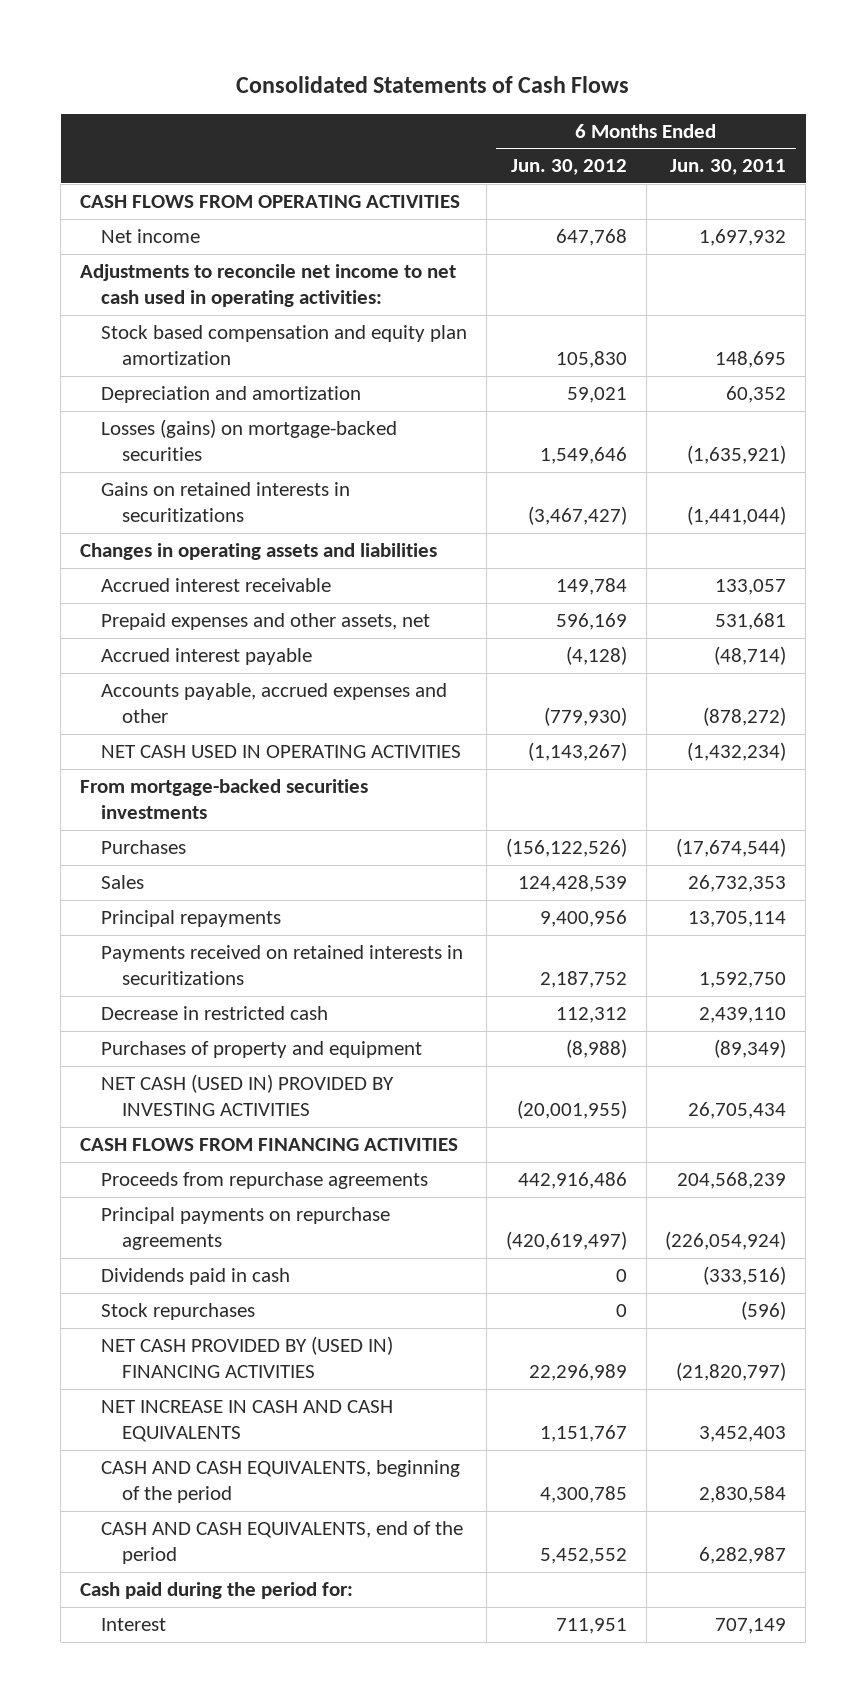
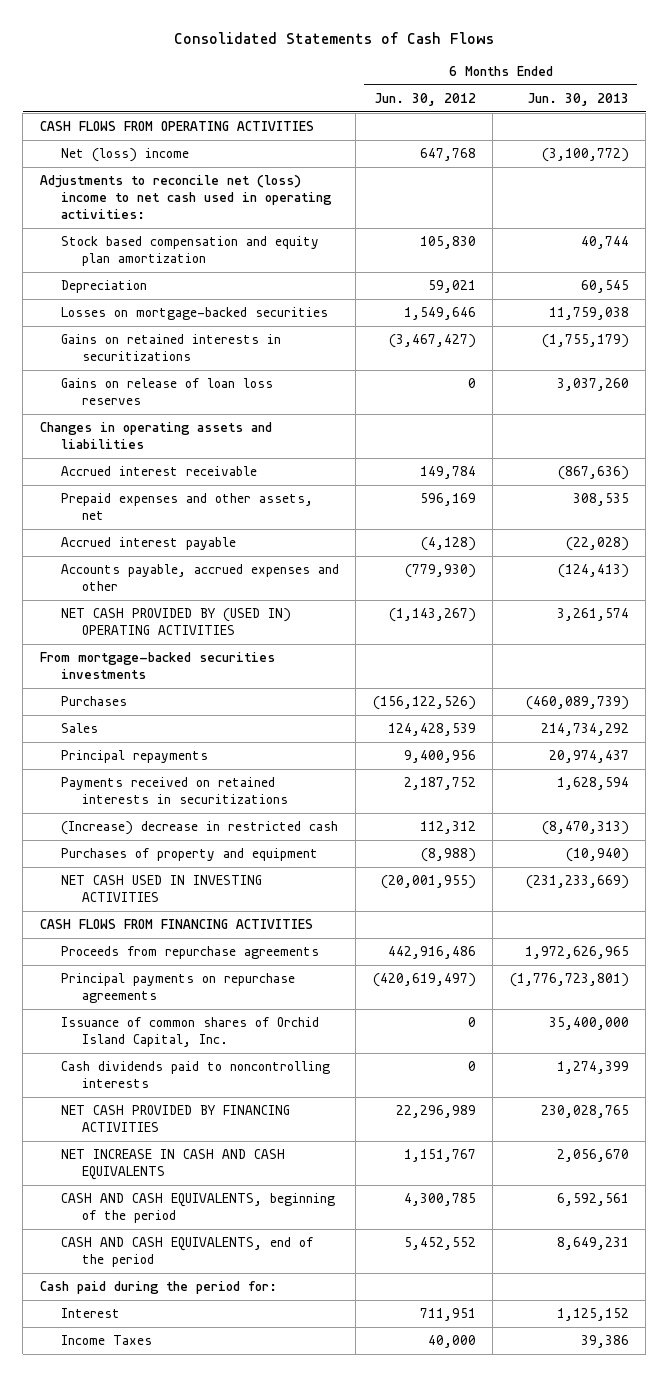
[670,159,787,176] Jun. 30, 2011 -> none
none -> [527,92,629,106] Jun. 30, 2013
[101,229,201,244] Net income -> [61,148,190,163] Net (loss) income
[80,264,457,308] Adjustments to reconcile net income to net cash used in operating activities: -> [39,175,333,220] Adjustments to reconcile net (loss) income to net cash used in operating activities:
[101,386,362,404] Depreciation and amortization -> [61,280,148,294] Depreciation
[101,419,398,462] Losses (gains) on mortgage-backed securities -> [61,307,329,321] Losses on mortgage-backed securities
none -> [61,378,274,406] Gains on release of loan loss reserves
[101,745,462,759] NET CASH USED IN OPERATING ACTIVITIES -> [61,608,292,636] NET CASH PROVIDED BY (USED IN) OPERATING ACTIVITIES
[101,1006,329,1021] Decrease in restricted cash -> [61,821,339,836] (Increase) decrease in restricted cash
[101,1074,395,1117] NET CASH (USED IN) PROVIDED BY INVESTING ACTIVITIES -> [61,875,263,903] NET CASH USED IN INVESTING ACTIVITIES
[101,1268,291,1286] Dividends paid in cash -> none
[101,1303,256,1321] Stock repurchases -> none
none -> [61,1017,320,1048] Issuance of common shares of Orchid Island Capital, Inc.
none -> [61,1061,331,1089] Cash dividends paid to noncontrolling interests
[101,1336,394,1379] NET CASH PROVIDED BY (USED IN) FINANCING ACTIVITIES -> [61,1105,291,1133] NET CASH PROVIDED BY FINANCING ACTIVITIES
none -> [61,1335,153,1346] Income Taxes

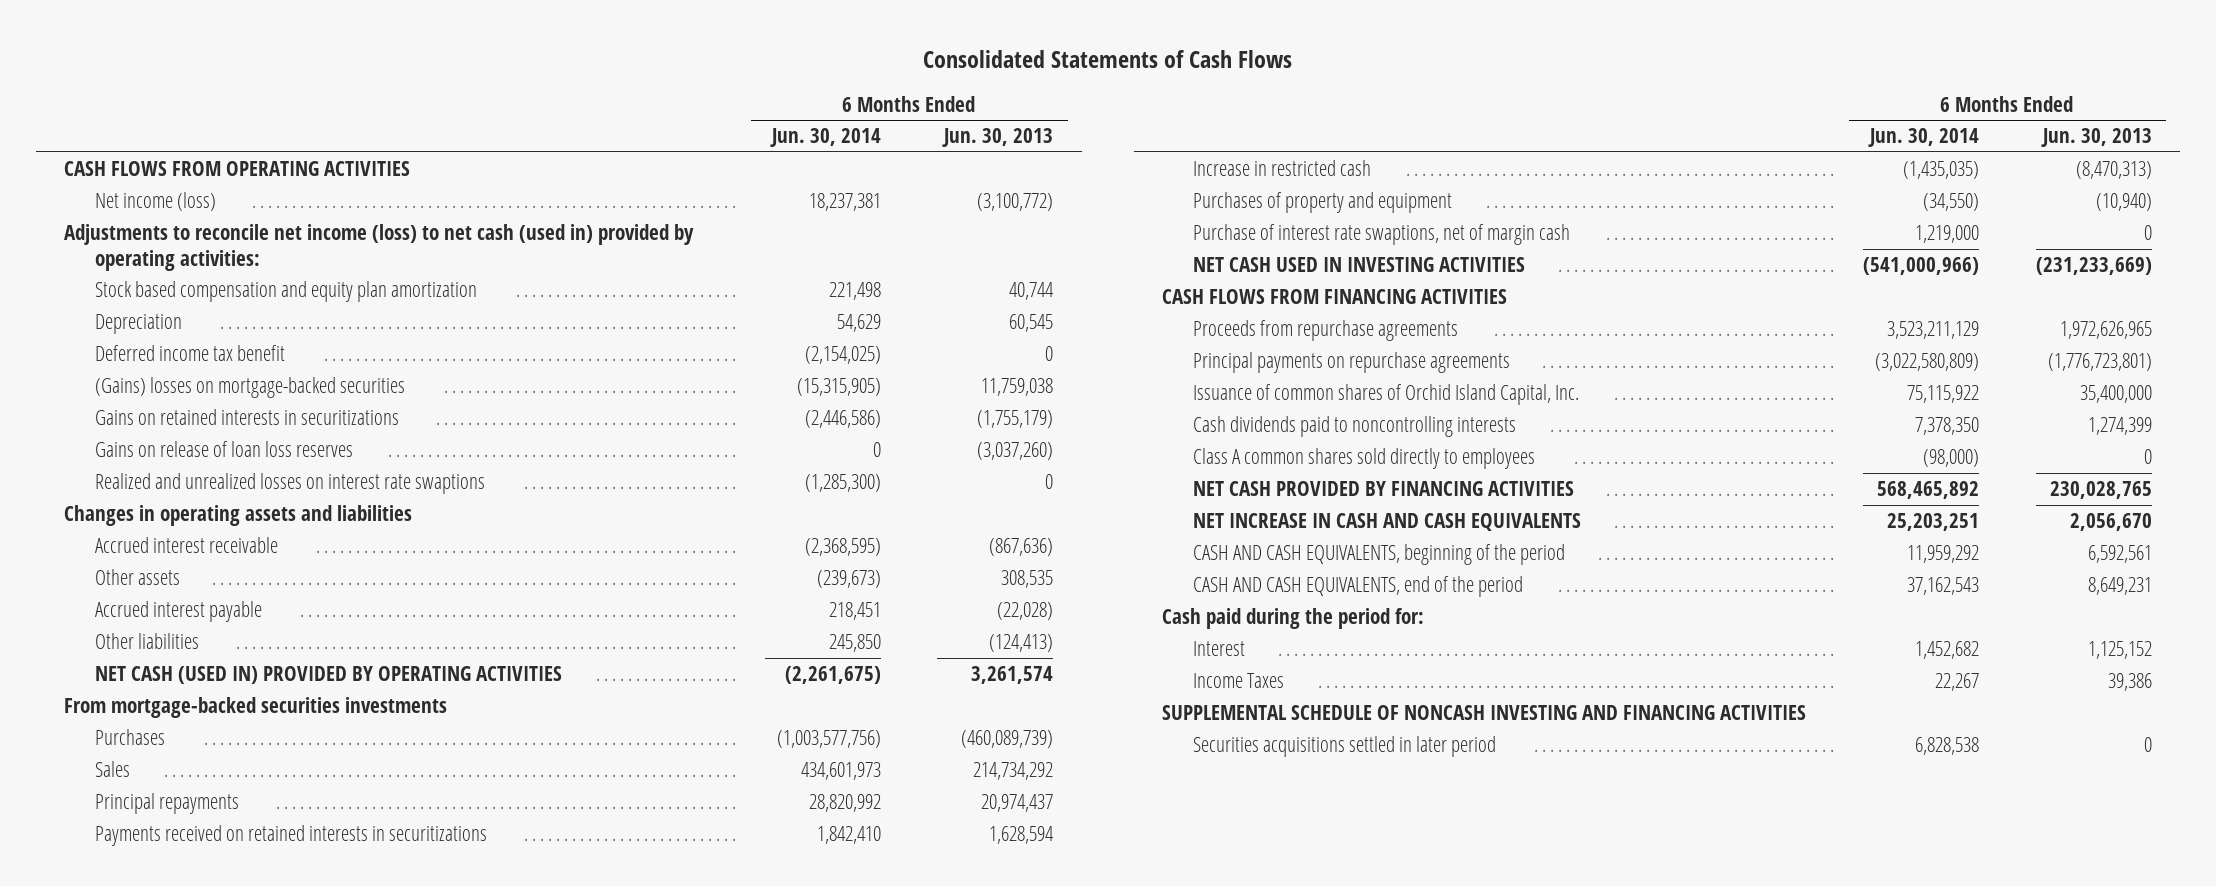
[374,92,476,106] Jun. 30, 2012 -> none
none -> [769,128,881,148] Jun. 30, 2014
[61,148,190,163] Net (loss) income -> [94,192,216,212] Net income (loss)
[39,175,333,220] Adjustments to reconcile net (loss) income to net cash used in operating activities: -> [64,224,695,272] Adjustments to reconcile net income (loss) to net cash (used in) provided by operating activities:
none -> [94,345,285,362] Deferred income tax benefit
[61,307,329,321] Losses on mortgage-backed securities -> [94,377,405,399] (Gains) losses on mortgage-backed securities
[556,378,629,392] 3,037,260 -> [977,442,1054,461] (3,037,260)
none -> [94,473,485,495] Realized and unrealized losses on interest rate swaptions
[61,493,314,521] Prepaid expenses and other assets, net -> [94,569,180,586] Other assets
[61,564,340,592] Accounts payable, accrued expenses and other -> [94,633,199,650] Other liabilities
[61,608,292,636] NET CASH PROVIDED BY (USED IN) OPERATING ACTIVITIES -> [94,666,562,685] NET CASH (USED IN) PROVIDED BY OPERATING ACTIVITIES
[61,821,339,836] (Increase) decrease in restricted cash -> [1192,160,1371,177] Increase in restricted cash
none -> [1192,224,1570,246] Purchase of interest rate swaptions, net of margin cash
none -> [1192,448,1535,470] Class A common shares sold directly to employees
none -> [1162,705,1807,721] SUPPLEMENTAL SCHEDULE OF NONCASH INVESTING AND FINANCING ACTIVITIES
none -> [1192,736,1496,758] Securities acquisitions settled in later period

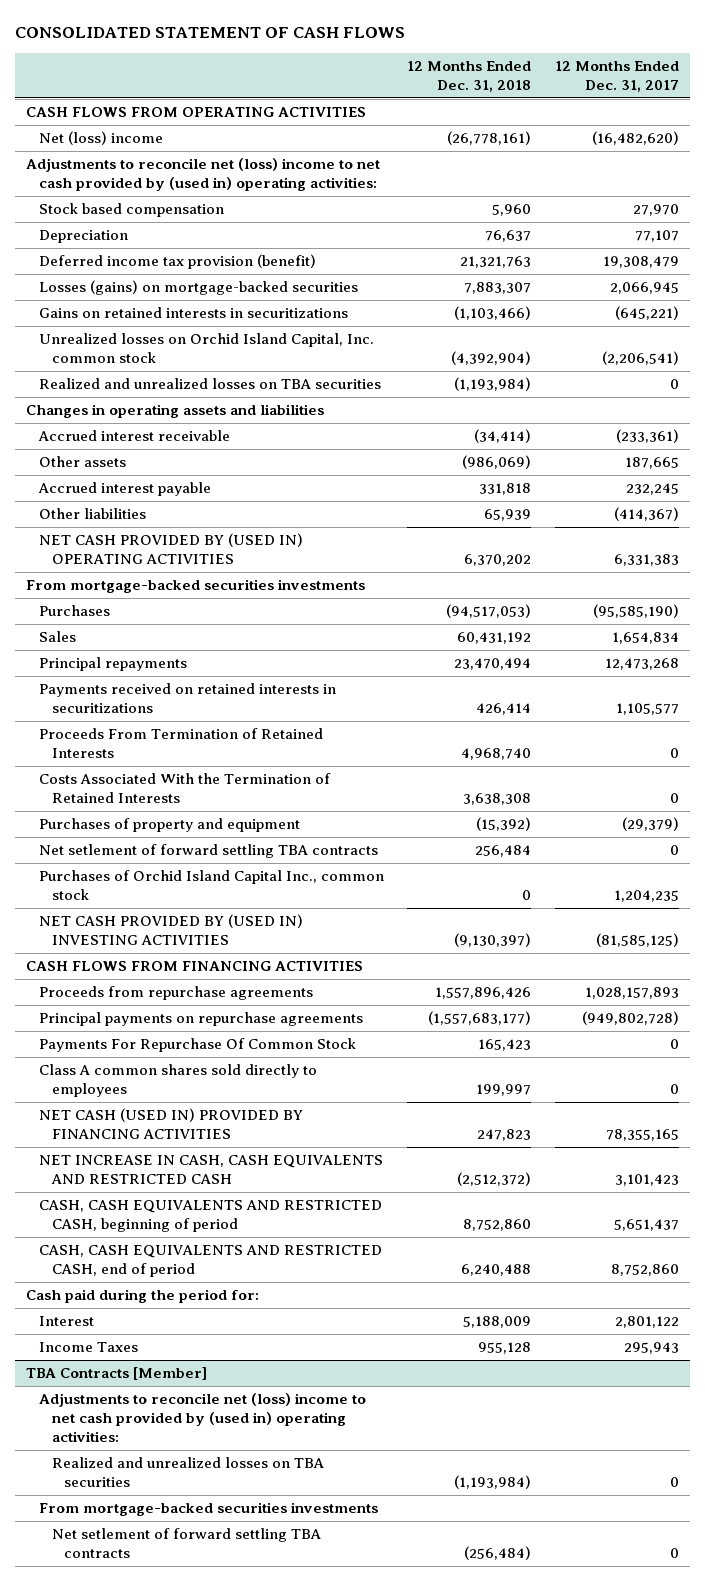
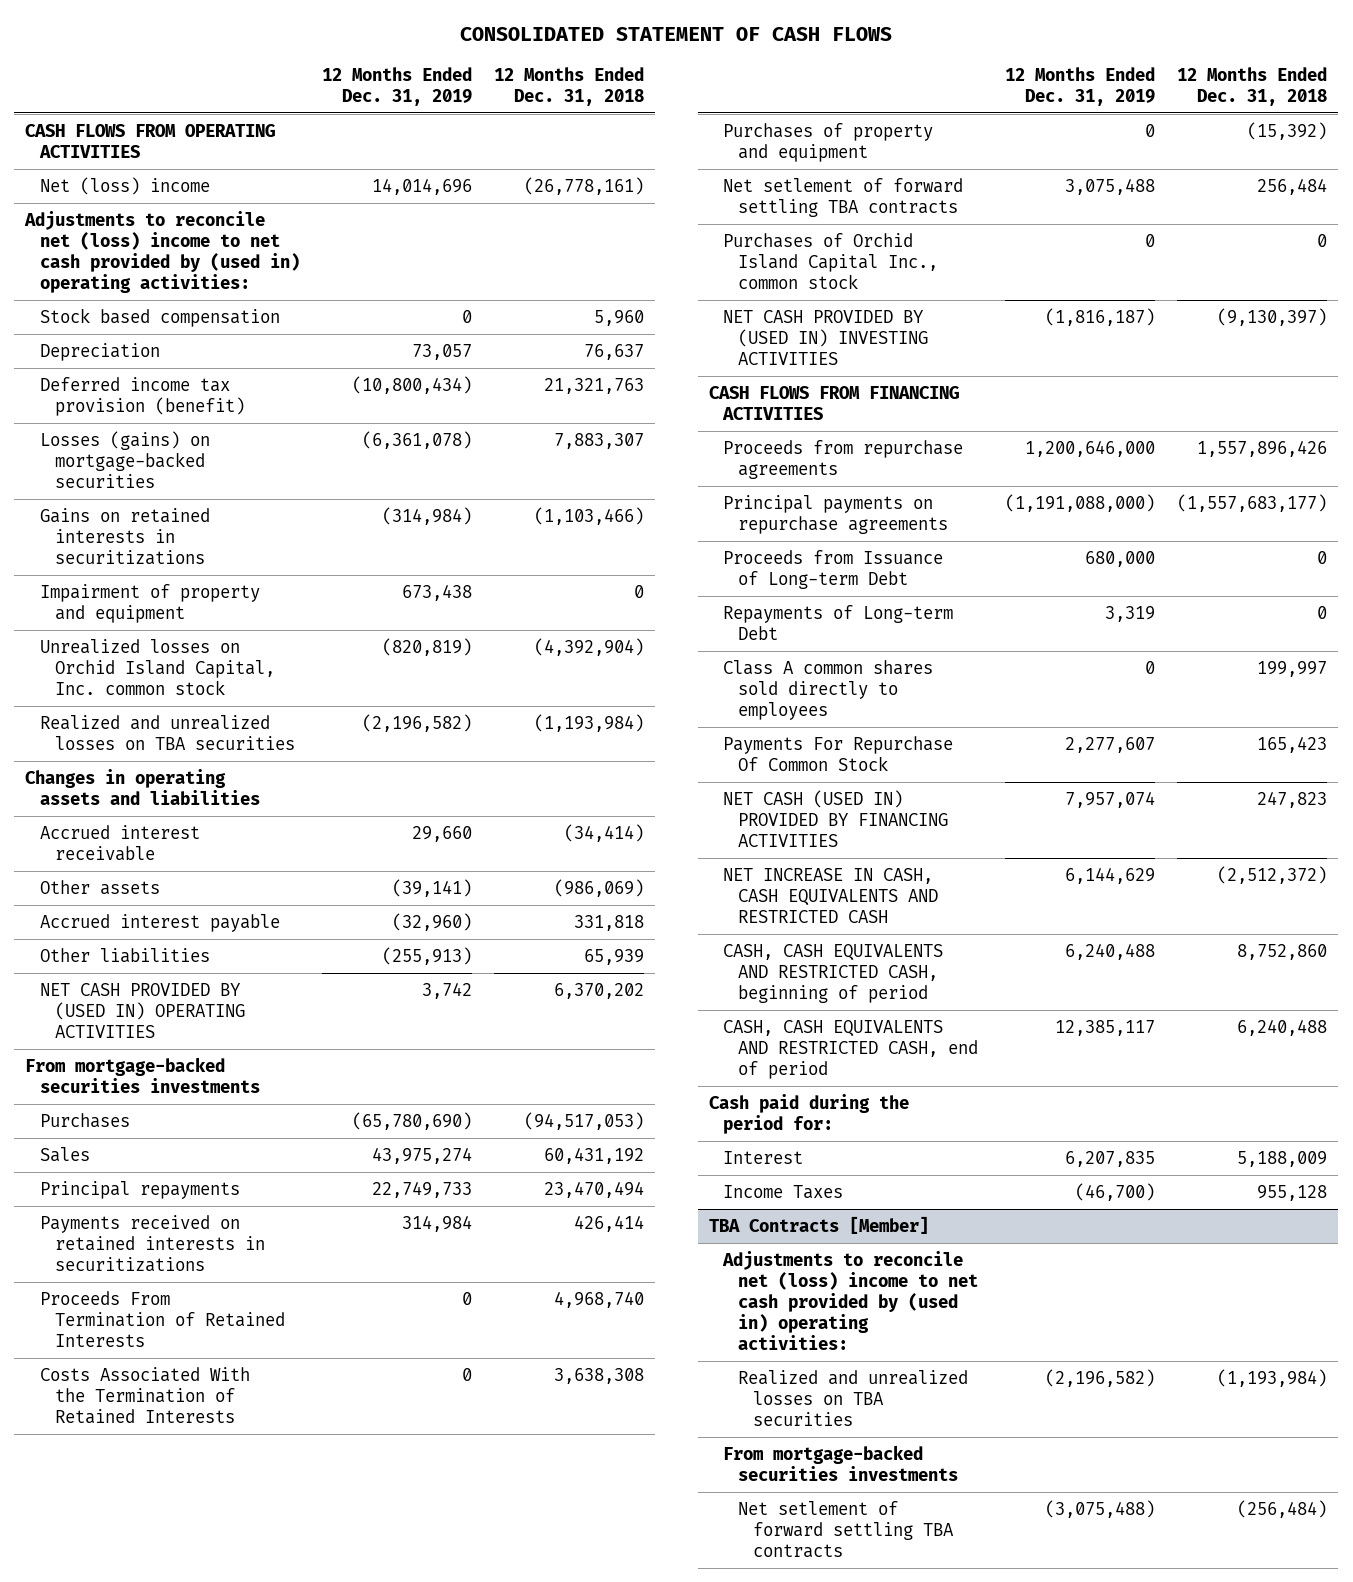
[554,60,679,92] 12 Months Ended Dec. 31, 2017 -> none
none -> [322,66,473,106] 12 Months Ended Dec. 31, 2019
none -> [39,583,260,624] Impairment of property and equipment
none -> [723,549,944,590] Proceeds from Issuance of Long-term Debt
none -> [723,604,954,641] Repayments of Long-term Debt
[38,1038,356,1053] Payments For Repurchase Of Common Stock -> [723,735,954,772] Payments For Repurchase Of Common Stock

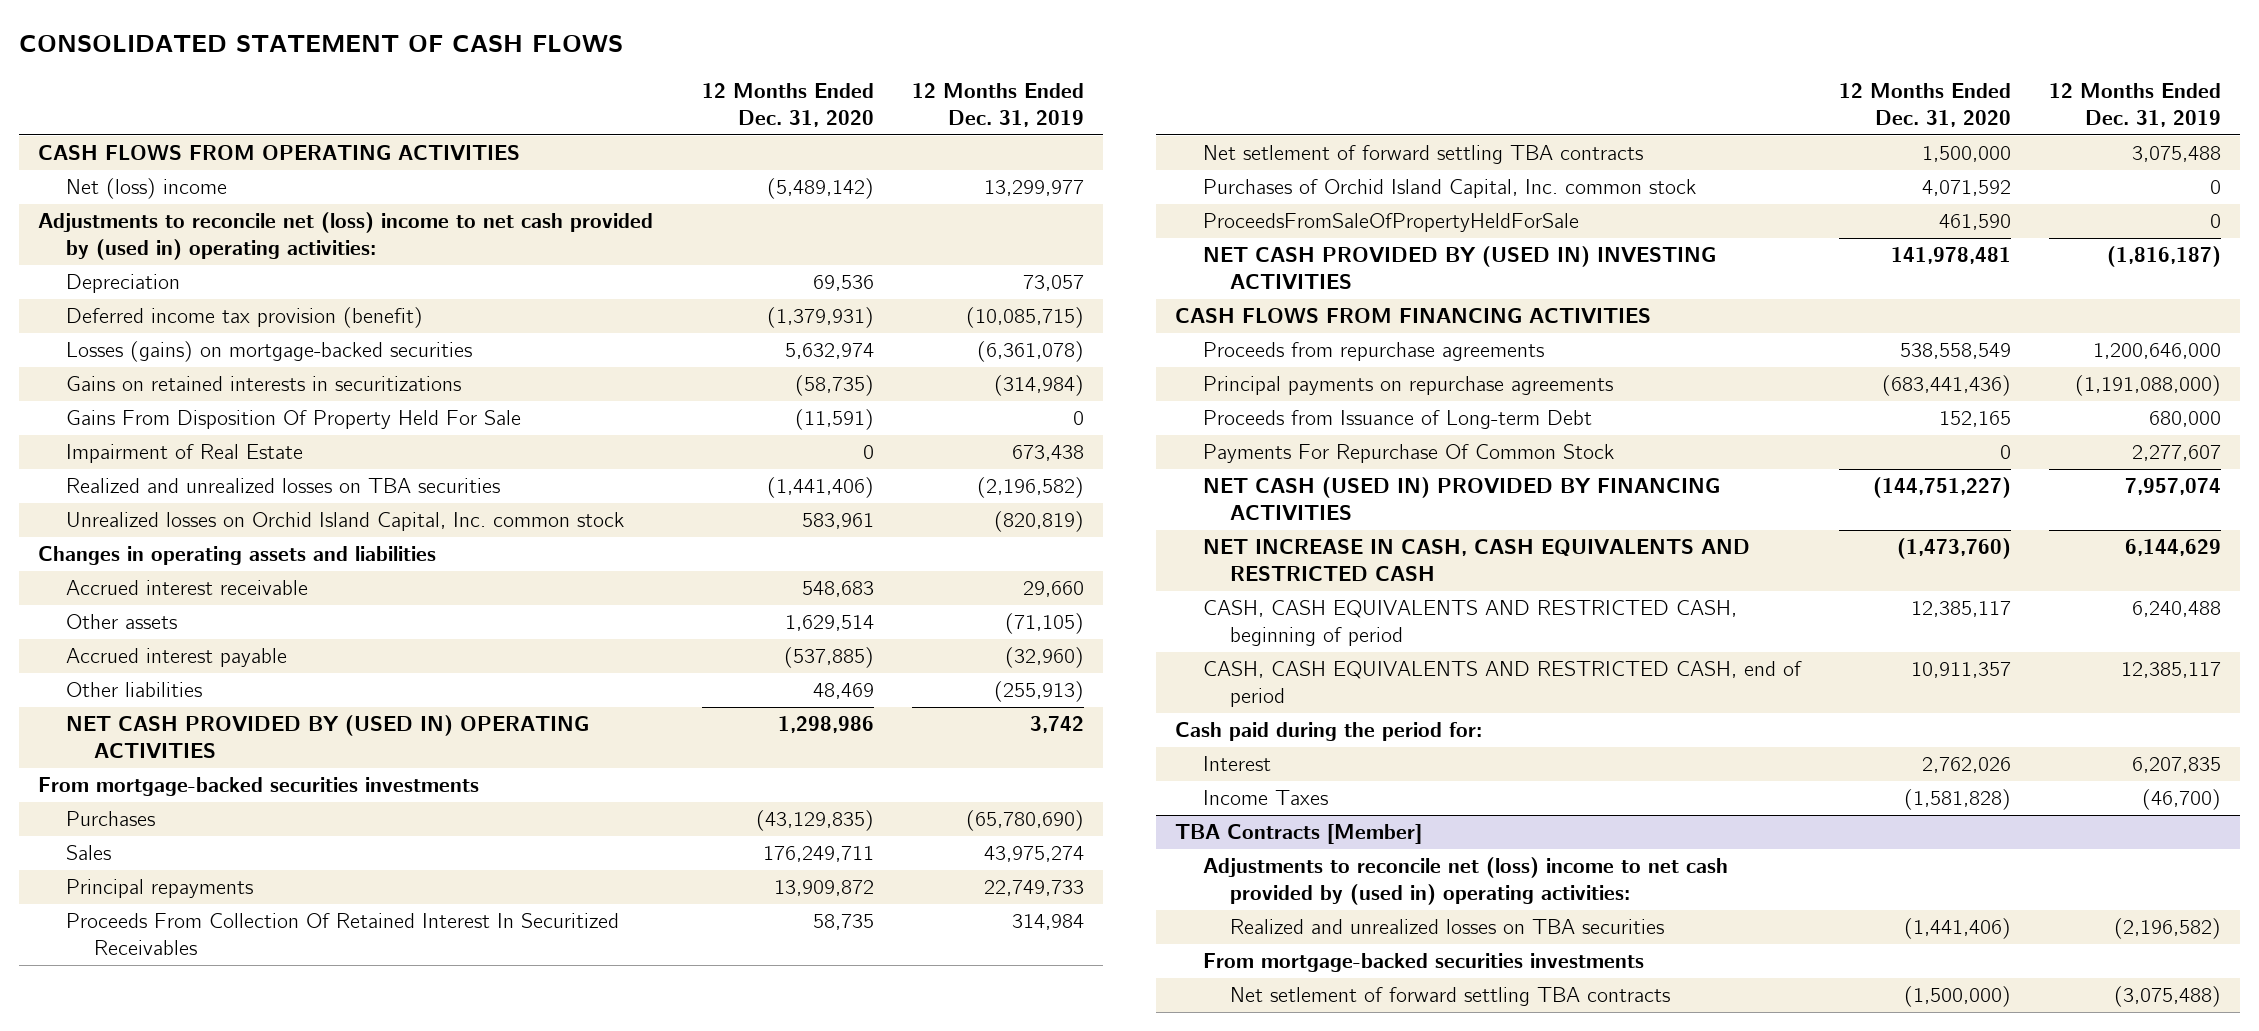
[494,66,645,106] 12 Months Ended Dec. 31, 2018 -> none
none -> [702,82,875,127] 12 Months Ended Dec. 31, 2020
[372,177,473,195] 14,014,696 -> [984,180,1085,197] 13,299,977
[39,307,280,327] Stock based compensation -> none
[352,375,473,394] (10,800,434) -> [966,307,1085,329] (10,085,715)
none -> [66,410,522,430] Gains From Disposition Of Property Held For Sale
[39,583,260,624] Impairment of property and equipment -> [66,444,304,464] Impairment of Real Estate
[39,638,275,696] Unrealized losses on Orchid Island Capital, Inc. common stock -> [66,512,625,532] Unrealized losses on Orchid Island Capital, Inc. common stock
[392,878,473,897] (39,141) -> [1005,613,1085,635] (71,105)
[39,1290,285,1348] Proceeds From Termination of Retained Interests -> none
[39,1366,250,1425] Costs Associated With the Termination of Retained Interests -> none
[723,122,934,163] Purchases of property and equipment -> none
[39,1214,265,1273] Payments received on retained interests in securitizations -> [66,913,620,956] Proceeds From Collection Of Retained Interest In Securitized Receivables
[723,232,938,290] Purchases of Orchid Island Capital Inc., common stock -> [1202,179,1696,199] Purchases of Orchid Island Capital, Inc. common stock
none -> [1202,213,1579,233] ProceedsFromSaleOfPropertyHeldForSale
[723,604,954,641] Repayments of Long-term Debt -> none
[723,659,934,721] Class A common shares sold directly to employees -> none

